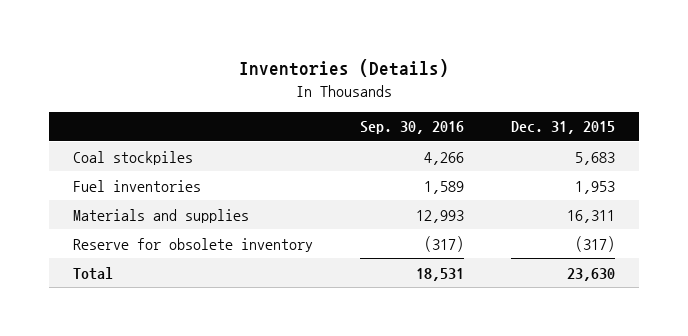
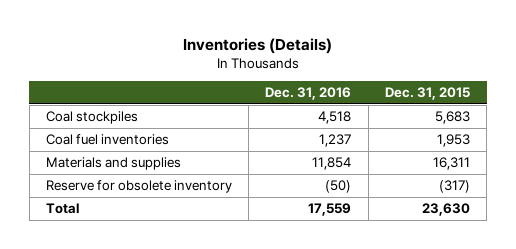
[360,121,465,135] Sep. 30, 2016 -> none
none -> [265,86,352,100] Dec. 31, 2016
[72,179,201,192] Fuel inventories -> [45,134,169,146] Coal fuel inventories

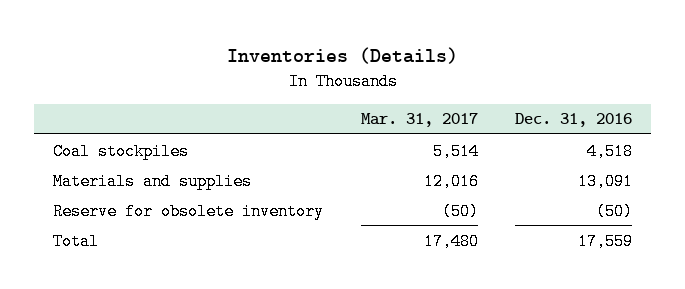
[385,86,471,100] Dec. 31, 2015 -> none
none -> [360,113,478,128] Mar. 31, 2017
[45,134,169,146] Coal fuel inventories -> none
[312,157,352,171] 11,854 -> [578,172,634,190] 13,091

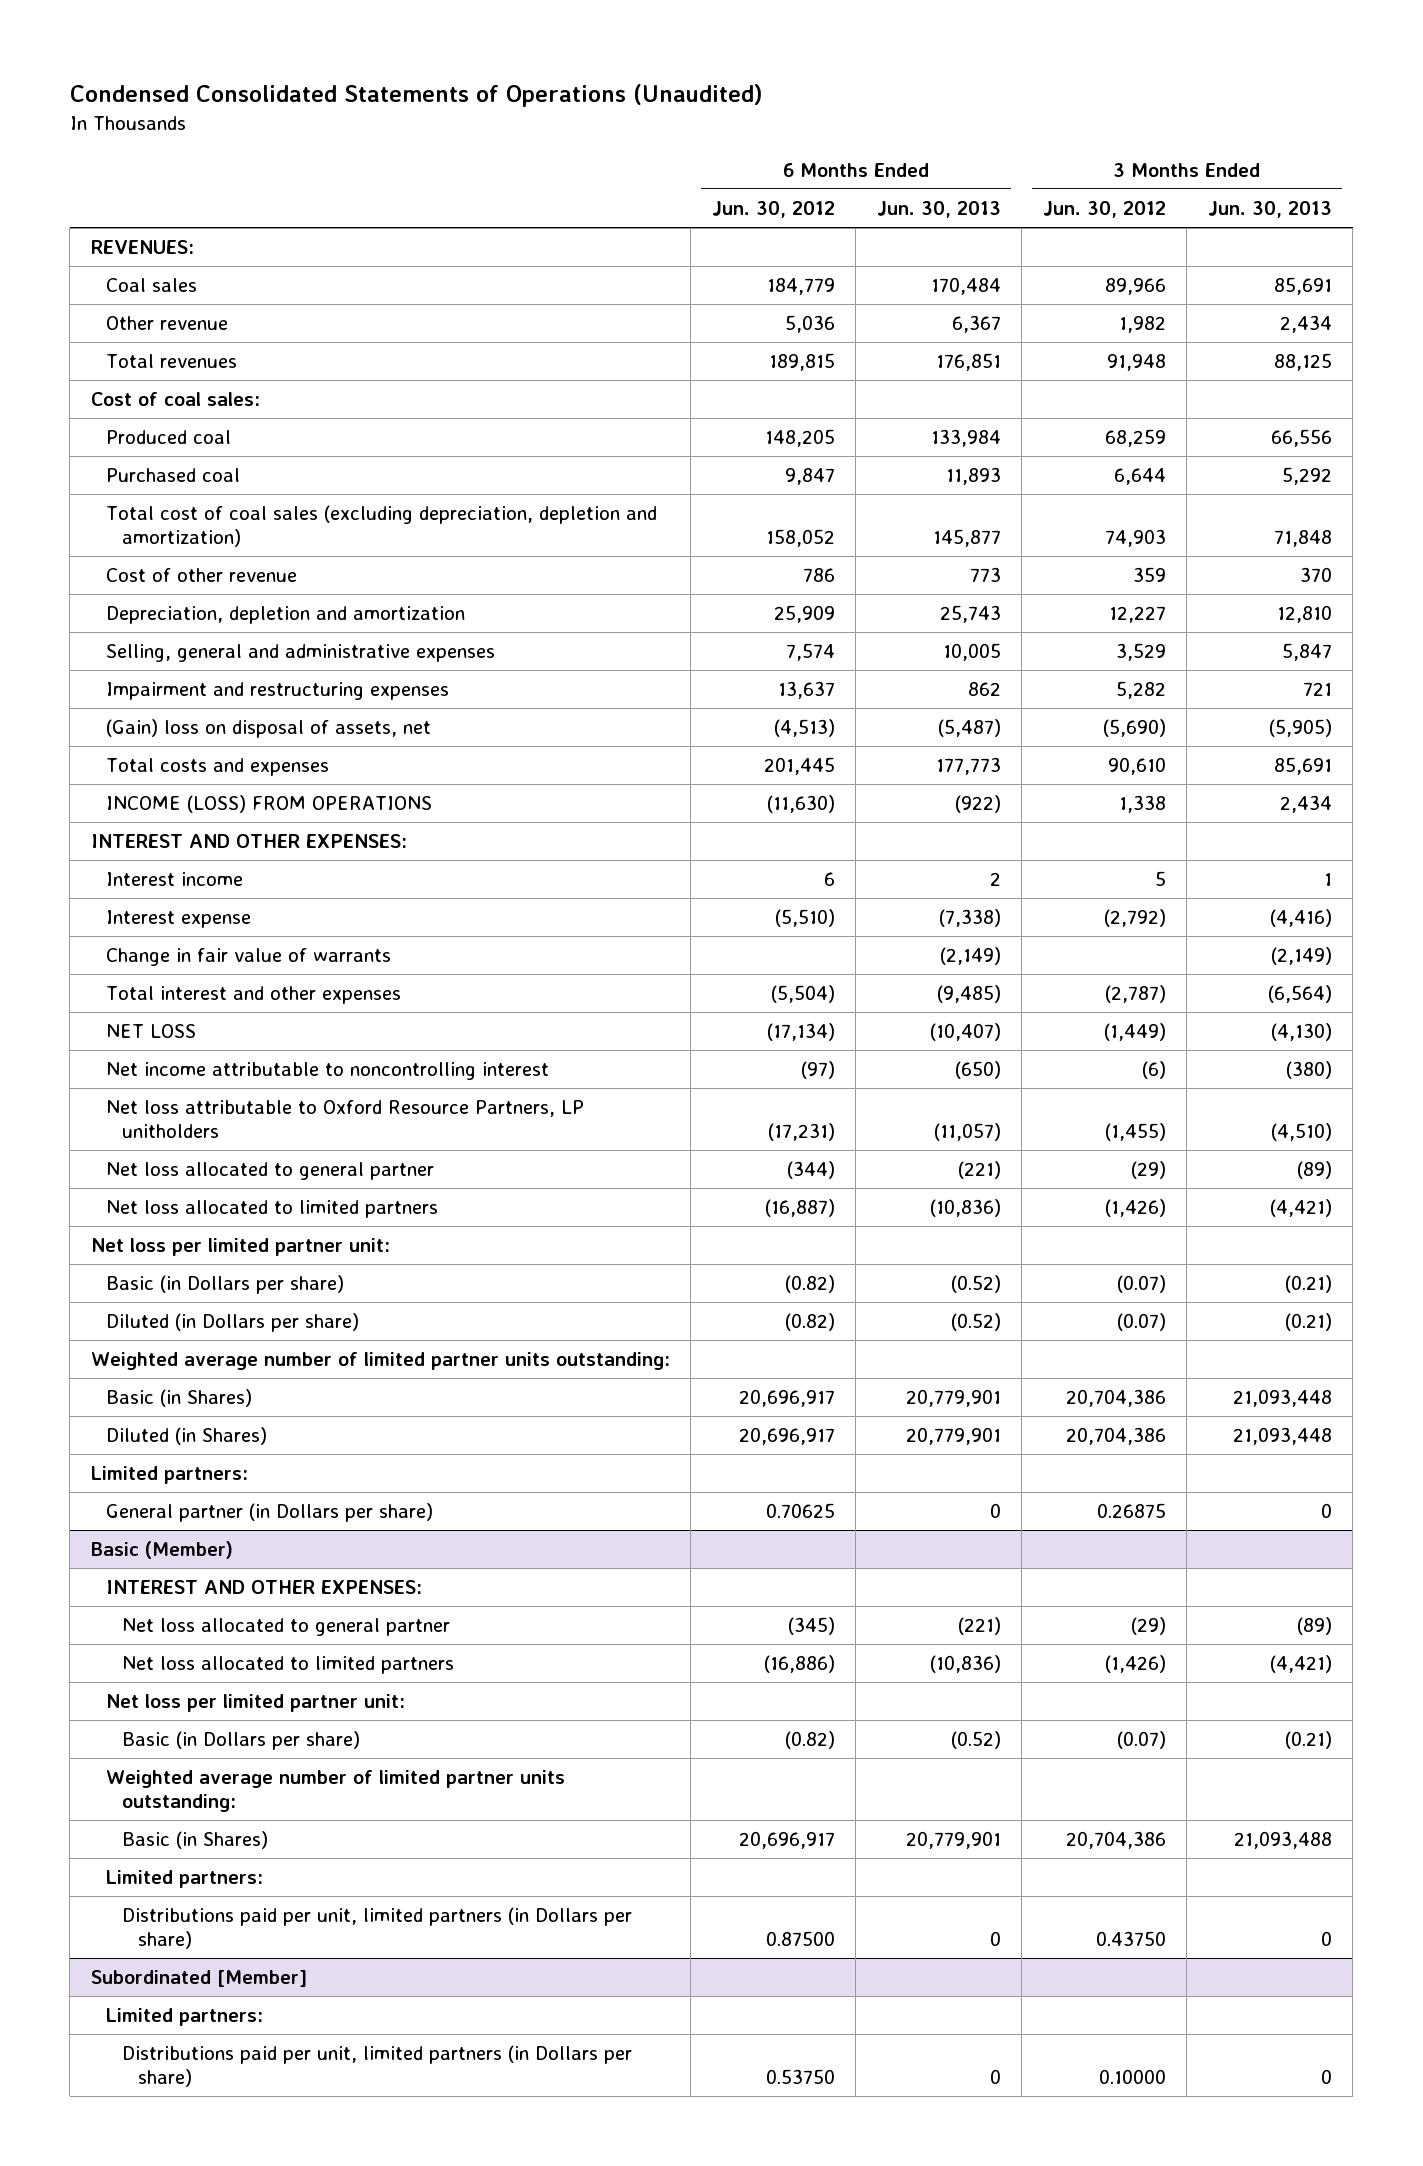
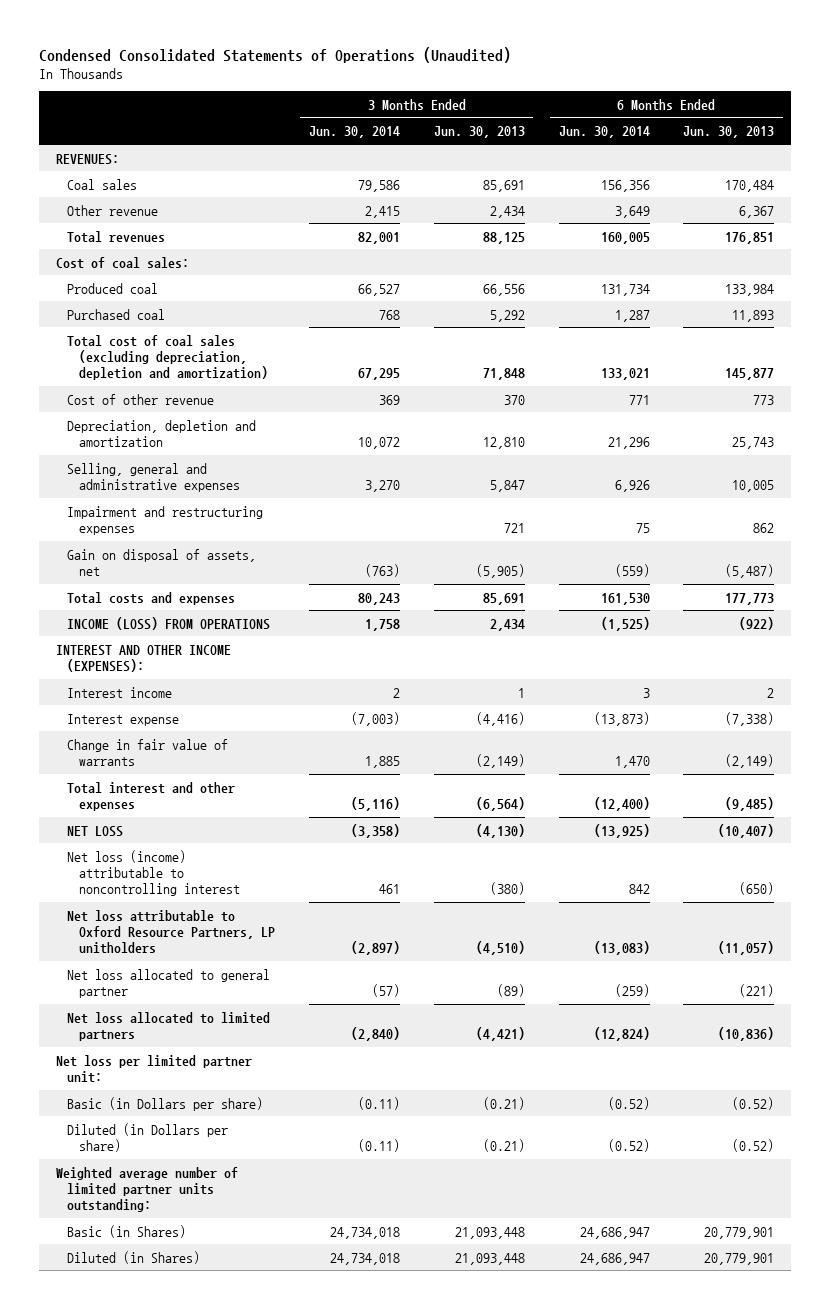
[711,200,835,218] Jun. 30, 2012 -> none
[1042,200,1166,218] Jun. 30, 2012 -> none
none -> [308,126,400,139] Jun. 30, 2014
none -> [558,126,650,139] Jun. 30, 2014
[106,719,432,739] (Gain) loss on disposal of assets, net -> [67,548,257,576] Gain on disposal of assets, net
[90,834,407,849] INTEREST AND OTHER EXPENSES: -> [55,644,231,672] INTEREST AND OTHER INCOME (EXPENSES):
[106,1062,550,1081] Net income attributable to noncontrolling interest -> [67,849,240,897] Net loss (income) attributable to noncontrolling interest
[90,1466,248,1485] Limited partners: -> none
[106,1503,434,1523] General partner (in Dollars per share) -> none
[90,1541,233,1560] Basic (Member) -> none
[106,1580,423,1595] INTEREST AND OTHER EXPENSES: -> none
[122,1618,451,1637] Net loss allocated to general partner -> none
[122,1656,455,1675] Net loss allocated to limited partners -> none
[106,1694,406,1713] Net loss per limited partner unit: -> none
[122,1731,361,1751] Basic (in Dollars per share) -> none
[106,1770,566,1813] Weighted average number of limited partner units outstanding: -> none
[122,1831,269,1850] Basic (in Shares) -> none
[106,1870,264,1889] Limited partners: -> none
[122,1907,633,1950] Distributions paid per unit, limited partners (in Dollars per share) -> none
[90,1970,307,1988] Subordinated [Member] -> none
[106,2008,264,2027] Limited partners: -> none
[122,2045,633,2088] Distributions paid per unit, limited partners (in Dollars per share) -> none

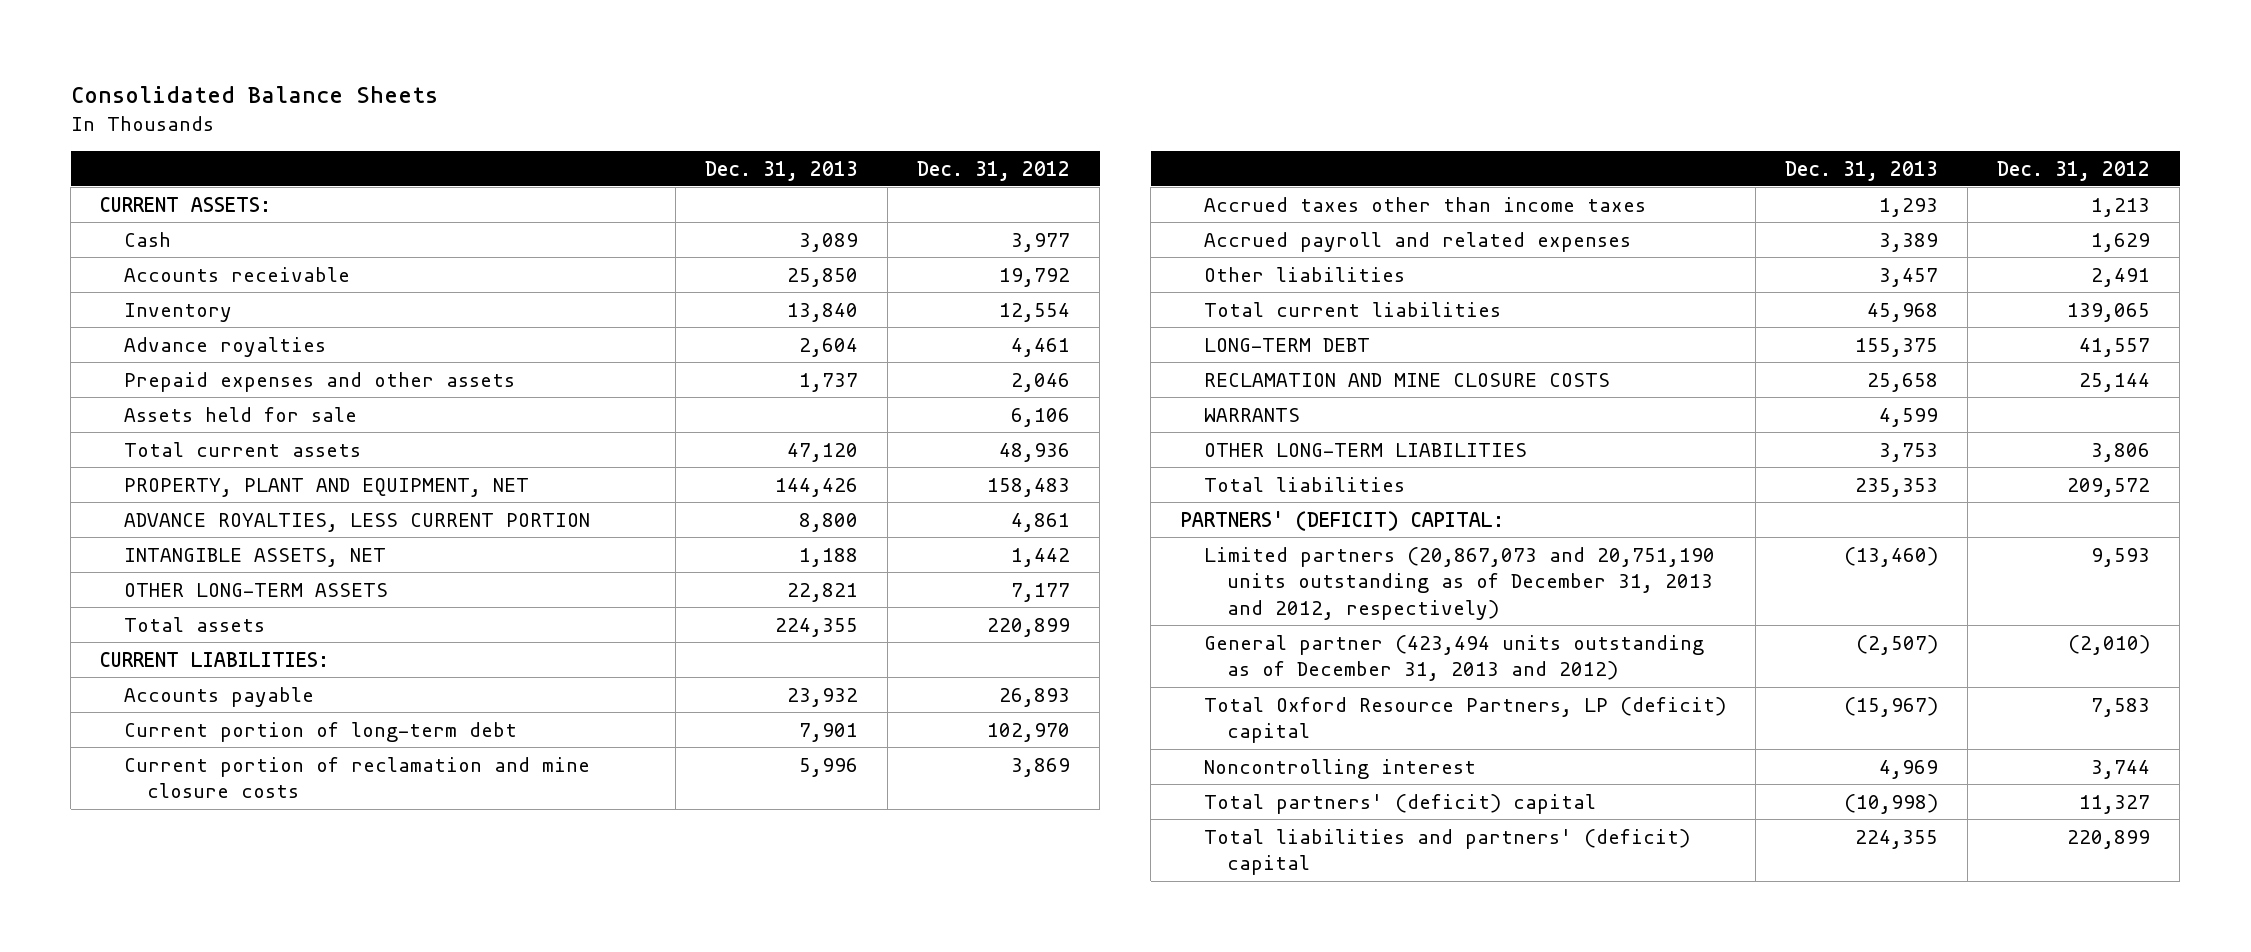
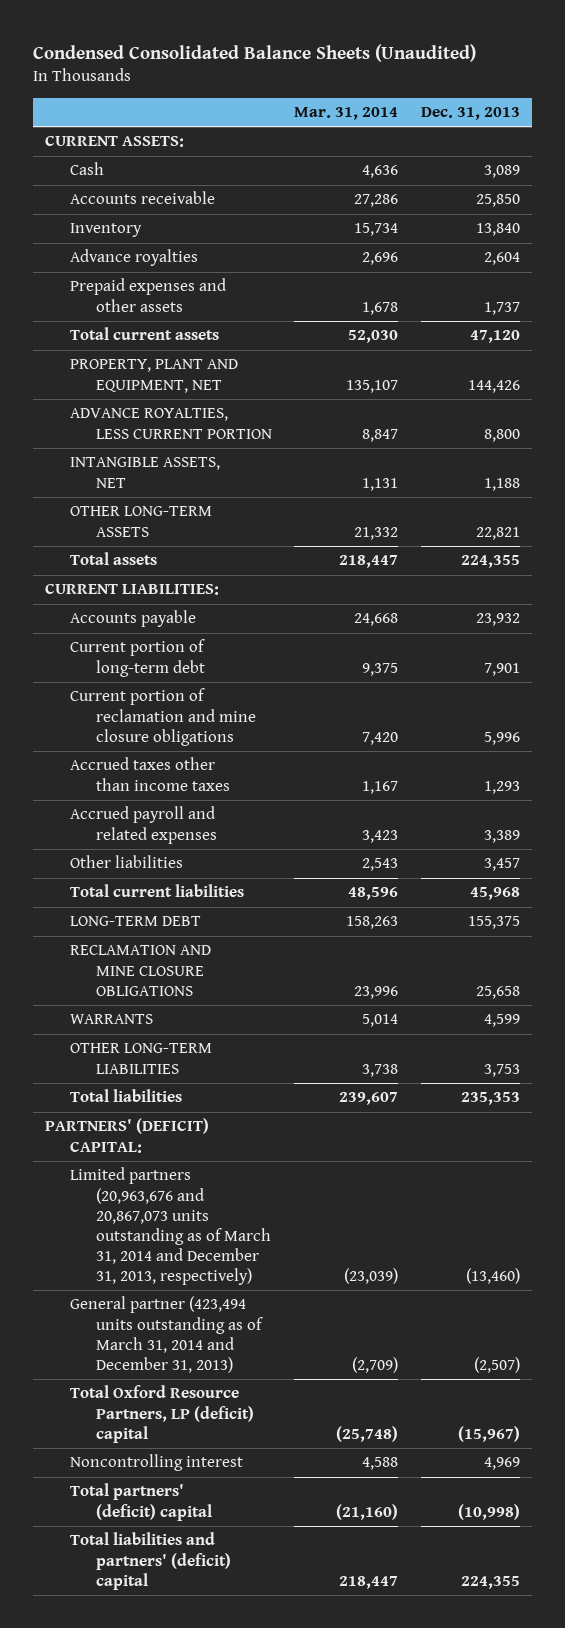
[70,85,438,103] Consolidated Balance Sheets -> [33,43,477,62] Condensed Consolidated Balance Sheets (Unaudited)
[916,160,1070,181] Dec. 31, 2012 -> none
none -> [294,107,399,121] Mar. 31, 2014
[123,406,357,422] Assets held for sale -> none
[123,756,590,799] Current portion of reclamation and mine closure costs -> [70,688,256,746] Current portion of reclamation and mine closure obligations
[1203,372,1610,387] RECLAMATION AND MINE CLOSURE COSTS -> [70,945,212,996] RECLAMATION AND MINE CLOSURE OBLIGATIONS
[1203,546,1715,620] Limited partners (20,867,073 and 20,751,190 units outstanding as of December 31, 2013 and 2012, respectively) -> [70,1167,271,1286] Limited partners (20,963,676 and 20,867,073 units outstanding as of March 31, 2014 and December 31, 2013, respectively)
[1203,634,1704,682] General partner (423,494 units outstanding as of December 31, 2013 and 2012) -> [70,1296,263,1373] General partner (423,494 units outstanding as of March 31, 2014 and December 31, 2013)

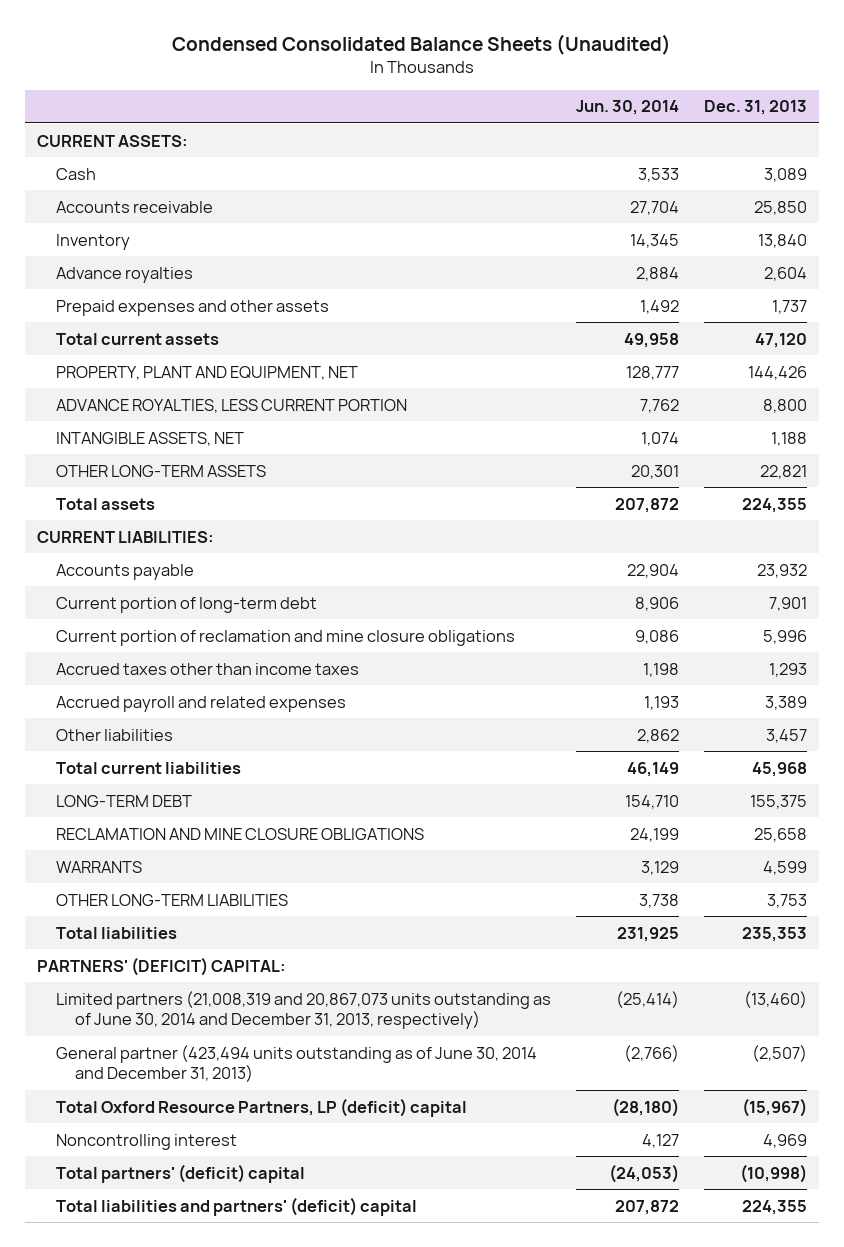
[294,107,399,121] Mar. 31, 2014 -> none
none -> [575,100,679,116] Jun. 30, 2014
[70,1167,271,1286] Limited partners (20,963,676 and 20,867,073 units outstanding as of March 31, 2014 and December 31, 2013, respectively) -> [56,990,552,1030] Limited partners (21,008,319 and 20,867,073 units outstanding as of June 30, 2014 and December 31, 2013, respectively)
[70,1296,263,1373] General partner (423,494 units outstanding as of March 31, 2014 and December 31, 2013) -> [56,1044,538,1083] General partner (423,494 units outstanding as of June 30, 2014 and December 31, 2013)

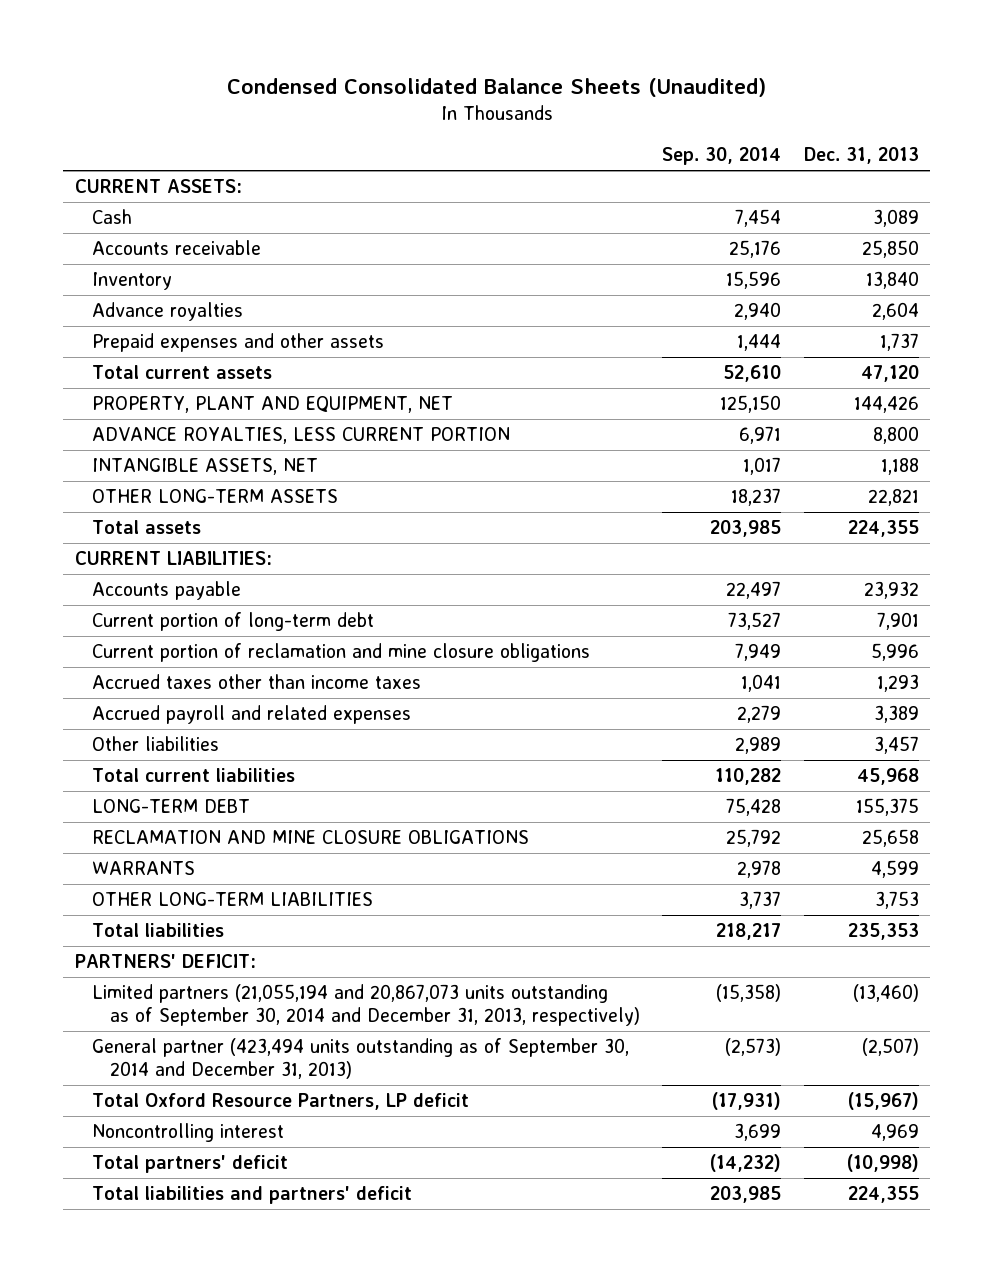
[575,100,679,116] Jun. 30, 2014 -> none
none -> [662,147,782,166] Sep. 30, 2014
[37,956,287,976] PARTNERS' (DEFICIT) CAPITAL: -> [74,954,256,969] PARTNERS' DEFICIT:
[56,990,552,1030] Limited partners (21,008,319 and 20,867,073 units outstanding as of June 30, 2014 and December 31, 2013, respectively) -> [92,984,640,1027] Limited partners (21,055,194 and 20,867,073 units outstanding as of September 30, 2014 and December 31, 2013, respectively)
[56,1044,538,1083] General partner (423,494 units outstanding as of June 30, 2014 and December 31, 2013) -> [92,1038,630,1080] General partner (423,494 units outstanding as of September 30, 2014 and December 31, 2013)
[56,1097,468,1117] Total Oxford Resource Partners, LP (deficit) capital -> [92,1093,470,1111] Total Oxford Resource Partners, LP deficit
[56,1163,306,1183] Total partners' (deficit) capital -> [92,1155,289,1174] Total partners' deficit
[56,1196,418,1216] Total liabilities and partners' (deficit) capital -> [92,1186,413,1205] Total liabilities and partners' deficit

